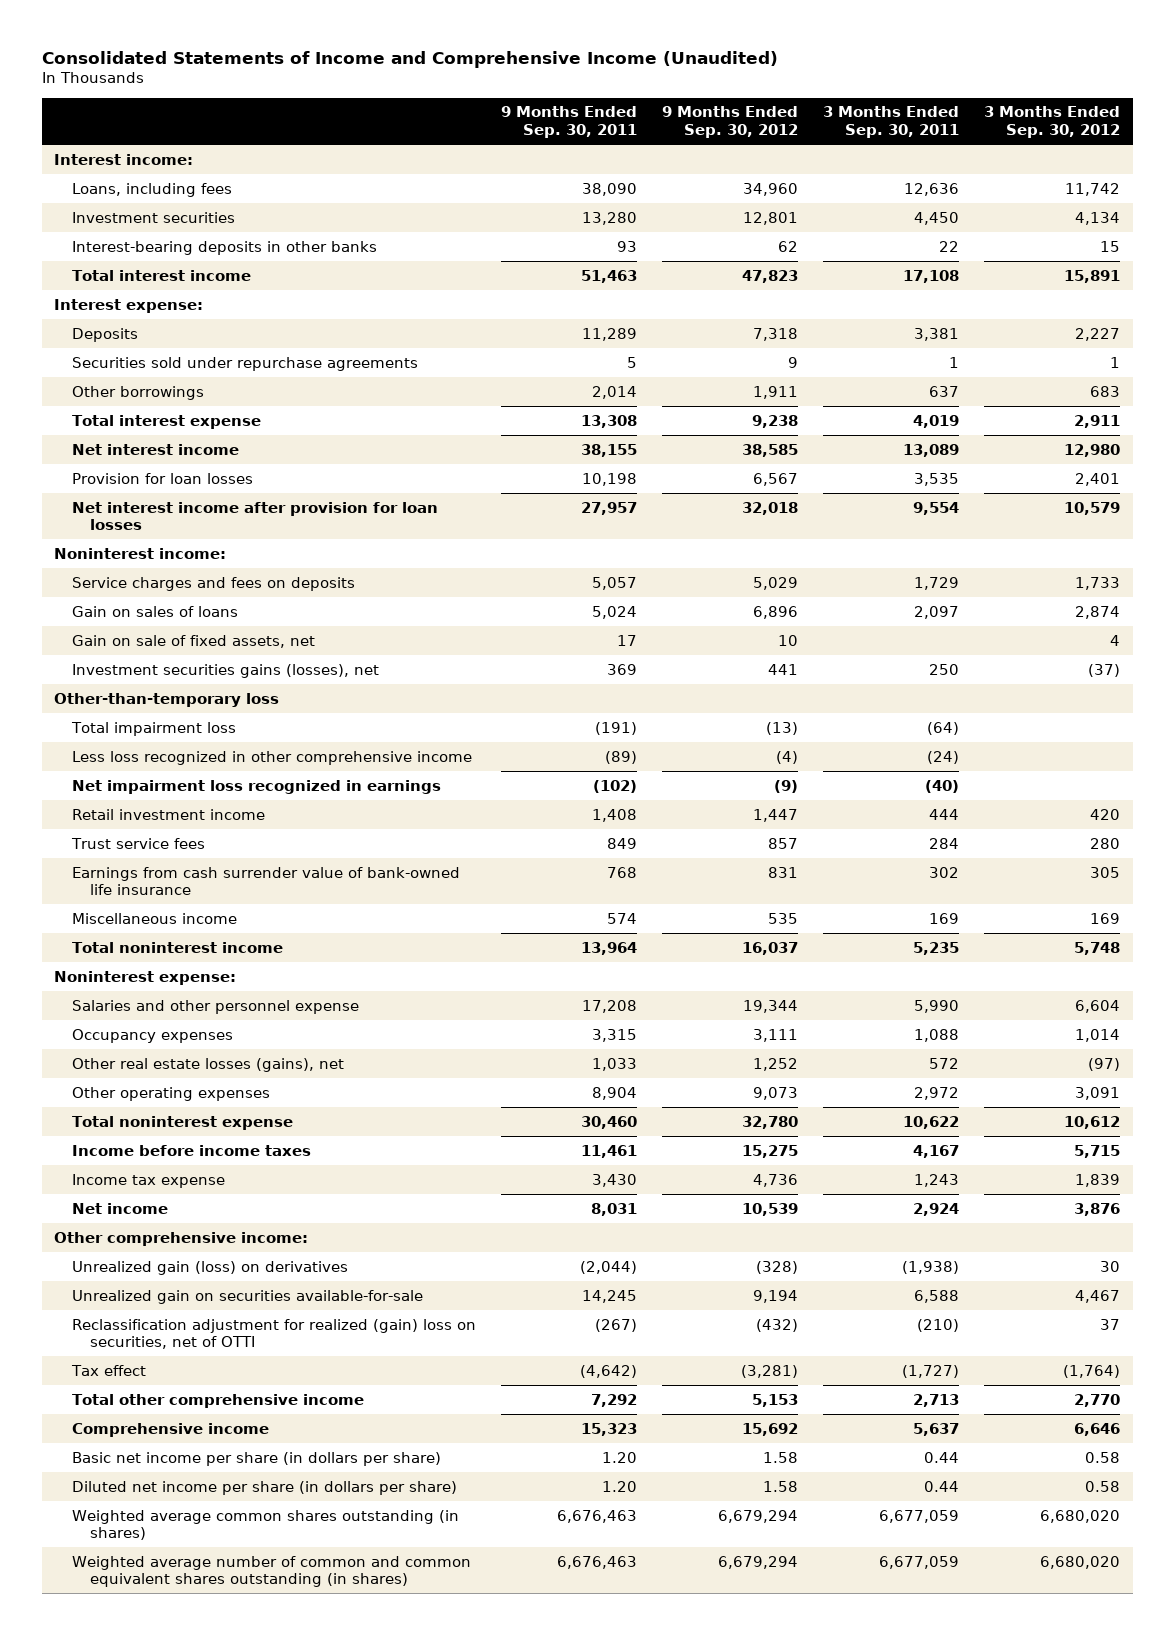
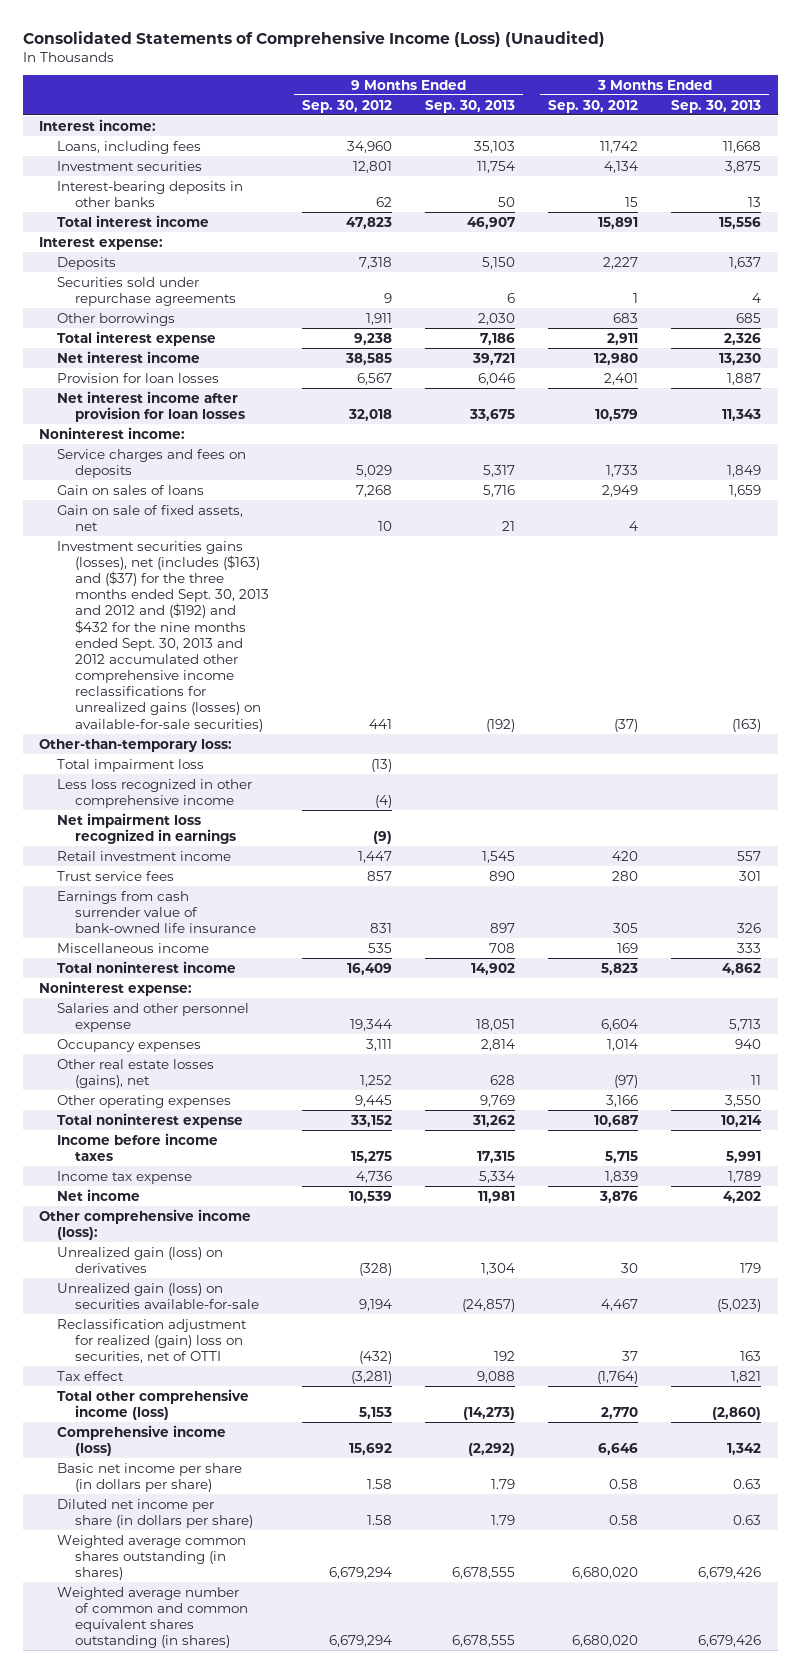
[41,50,778,68] Consolidated Statements of Income and Comprehensive Income (Unaudited) -> [22,30,605,47] Consolidated Statements of Comprehensive Income (Loss) (Unaudited)
[501,106,638,138] 9 Months Ended Sep. 30, 2011 -> none
[823,106,960,138] 3 Months Ended Sep. 30, 2011 -> none
none -> [425,99,516,113] Sep. 30, 2013
none -> [671,99,762,113] Sep. 30, 2013
[753,605,799,619] 6,896 -> [356,484,393,497] 7,268
[1075,605,1121,619] 2,874 -> [602,484,639,497] 2,949
[72,663,380,678] Investment securities gains (losses), net -> [57,540,270,732] Investment securities gains (losses), net (includes ($163) and ($37) for the three months ended Sept. 30, 2013 and 2012 and ($192) and $432 for the nine months ended Sept. 30, 2013 and 2012 accumulated other comprehensive income reclassifications for unrealized gains (losses) on available-for-sale securities)
[54,692,280,707] Other-than-temporary loss -> [39,738,233,752] Other-than-temporary loss:
[742,941,799,955] 16,037 -> [347,962,393,975] 16,409
[1074,941,1121,955] 5,748 -> [601,962,639,975] 5,823
[753,1086,799,1100] 9,073 -> [355,1094,393,1107] 9,445
[1075,1086,1121,1100] 3,091 -> [606,1094,639,1107] 3,166
[742,1115,799,1129] 32,780 -> [350,1114,393,1127] 33,152
[1064,1115,1121,1129] 10,612 -> [594,1114,639,1127] 10,687
[54,1231,309,1246] Other comprehensive income: -> [39,1208,252,1240] Other comprehensive income (loss):
[72,1289,424,1304] Unrealized gain on securities available-for-sale -> [57,1282,260,1309] Unrealized gain (loss) on securities available-for-sale
[72,1393,365,1408] Total other comprehensive income -> [57,1388,250,1420] Total other comprehensive income (loss)
[72,1422,270,1437] Comprehensive income -> [57,1424,227,1456] Comprehensive income (loss)

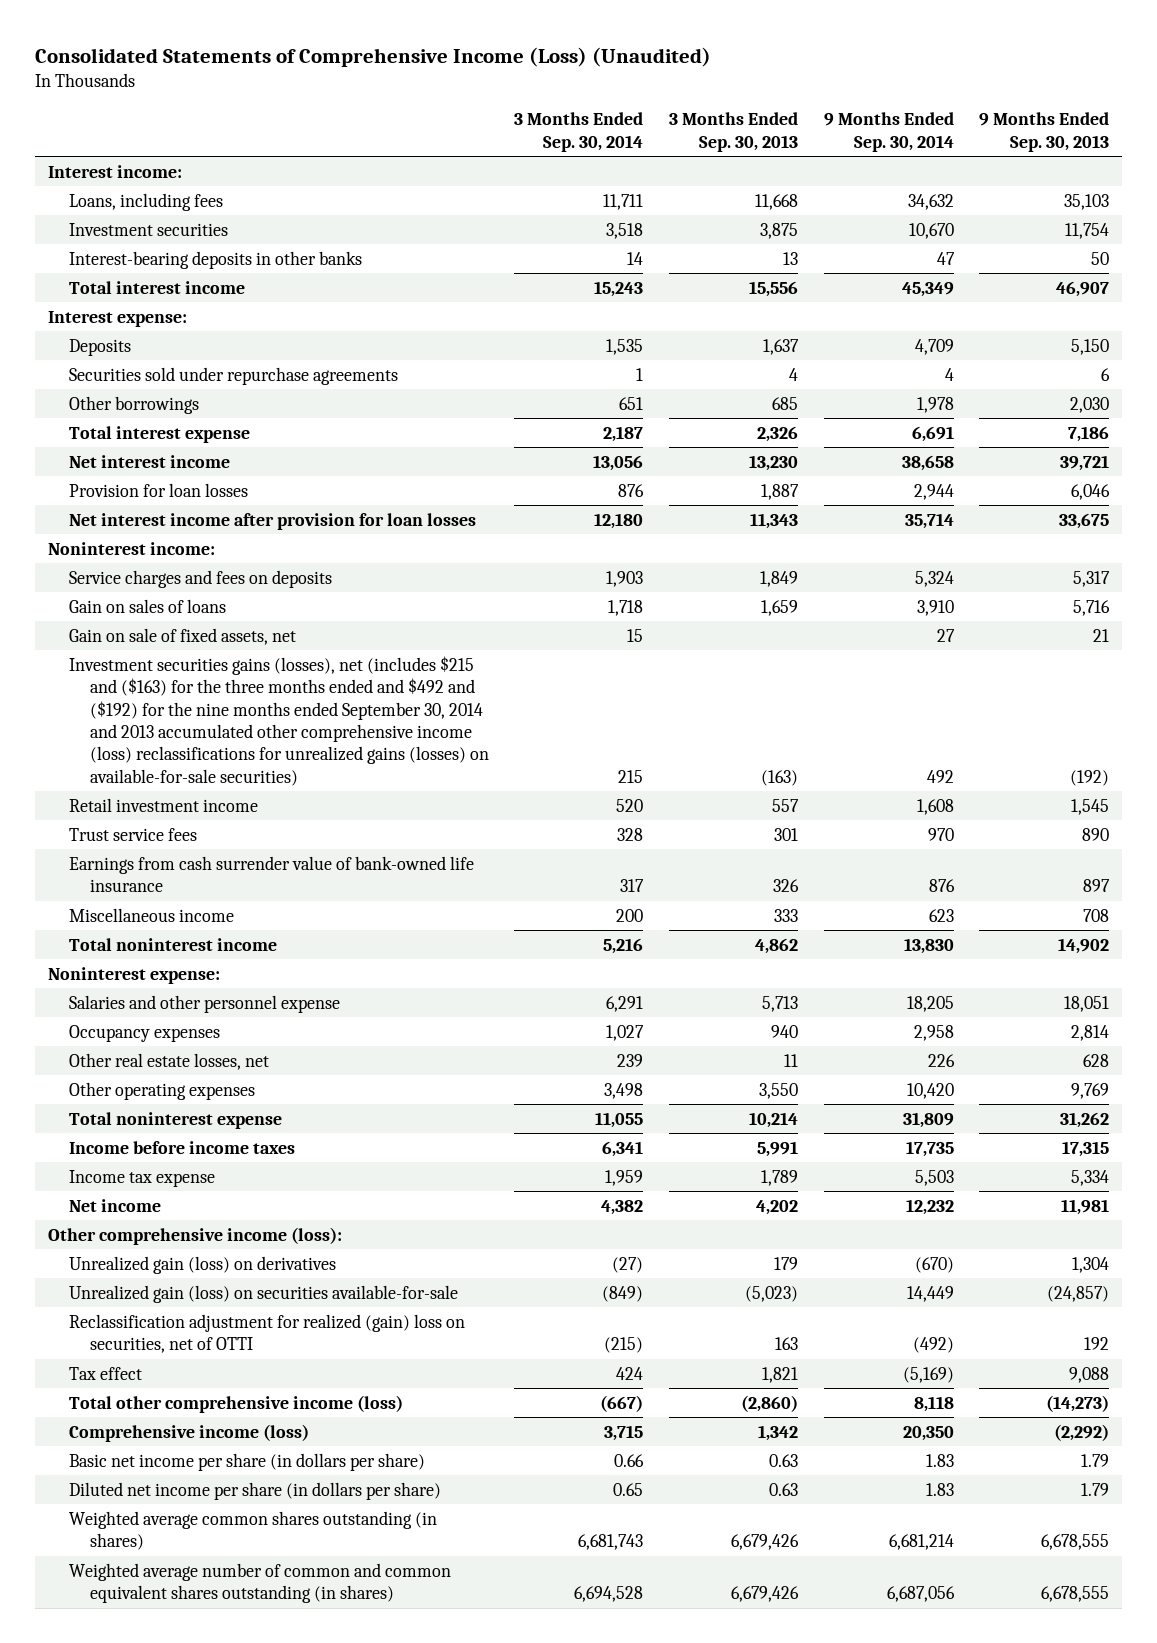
[302,99,393,113] Sep. 30, 2012 -> none
[548,99,639,113] Sep. 30, 2012 -> none
none -> [514,112,644,152] 3 Months Ended Sep. 30, 2014
none -> [823,112,954,152] 9 Months Ended Sep. 30, 2014
[39,738,233,752] Other-than-temporary loss: -> none
[57,758,205,772] Total impairment loss -> none
[57,778,253,808] Less loss recognized in other comprehensive income -> none
[57,812,237,844] Net impairment loss recognized in earnings -> none
[57,540,270,732] Investment securities gains (losses), net (includes ($163) and ($37) for the three months ended Sept. 30, 2013 and 2012 and ($192) and $432 for the nine months ended Sept. 30, 2013 and 2012 accumulated other comprehensive income reclassifications for unrealized gains (losses) on available-for-sale securities) -> [68,655,489,786] Investment securities gains (losses), net (includes $215 and ($163) for the three months ended and $492 and ($192) for the nine months ended September 30, 2014 and 2013 accumulated other comprehensive income (loss) reclassifications for unrealized gains (losses) on available-for-sale securities)
[57,1058,215,1088] Other real estate losses (gains), net -> [68,1052,269,1070] Other real estate losses, net

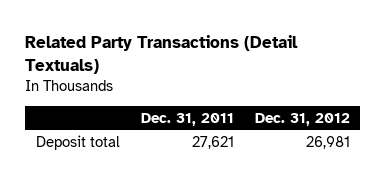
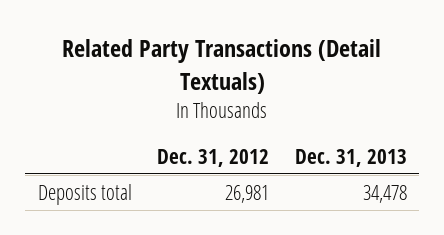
[140,112,234,126] Dec. 31, 2011 -> none
none -> [294,148,407,167] Dec. 31, 2013
[35,134,120,150] Deposit total -> [37,183,132,205] Deposits total

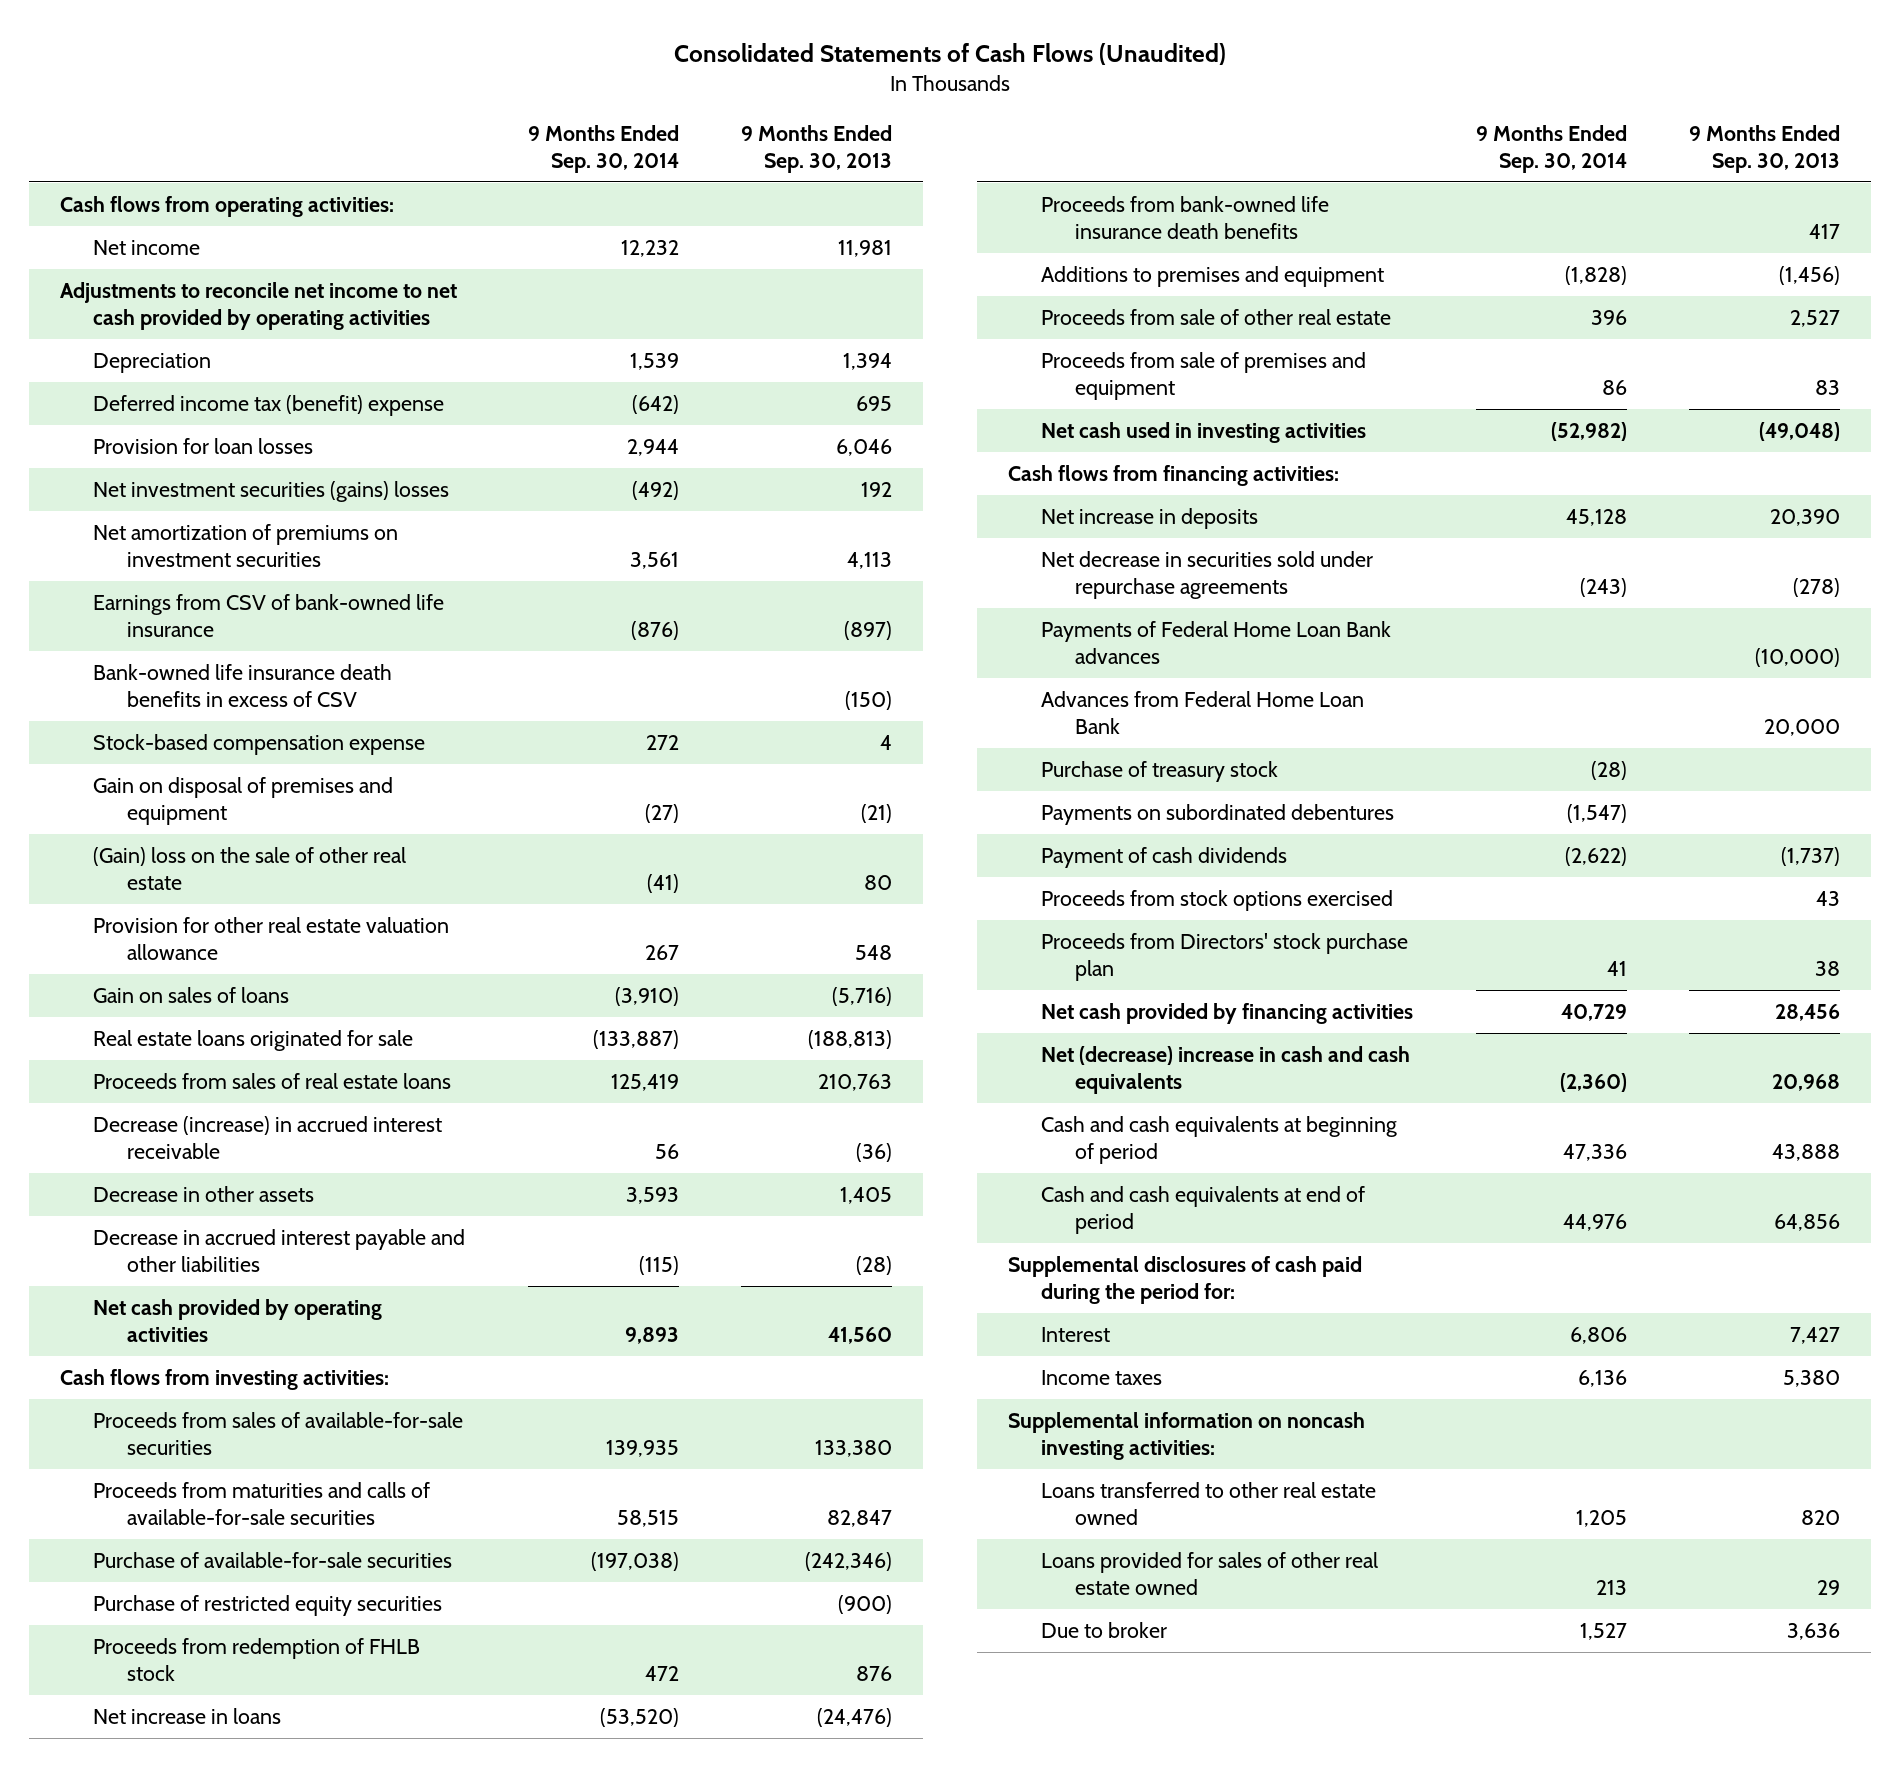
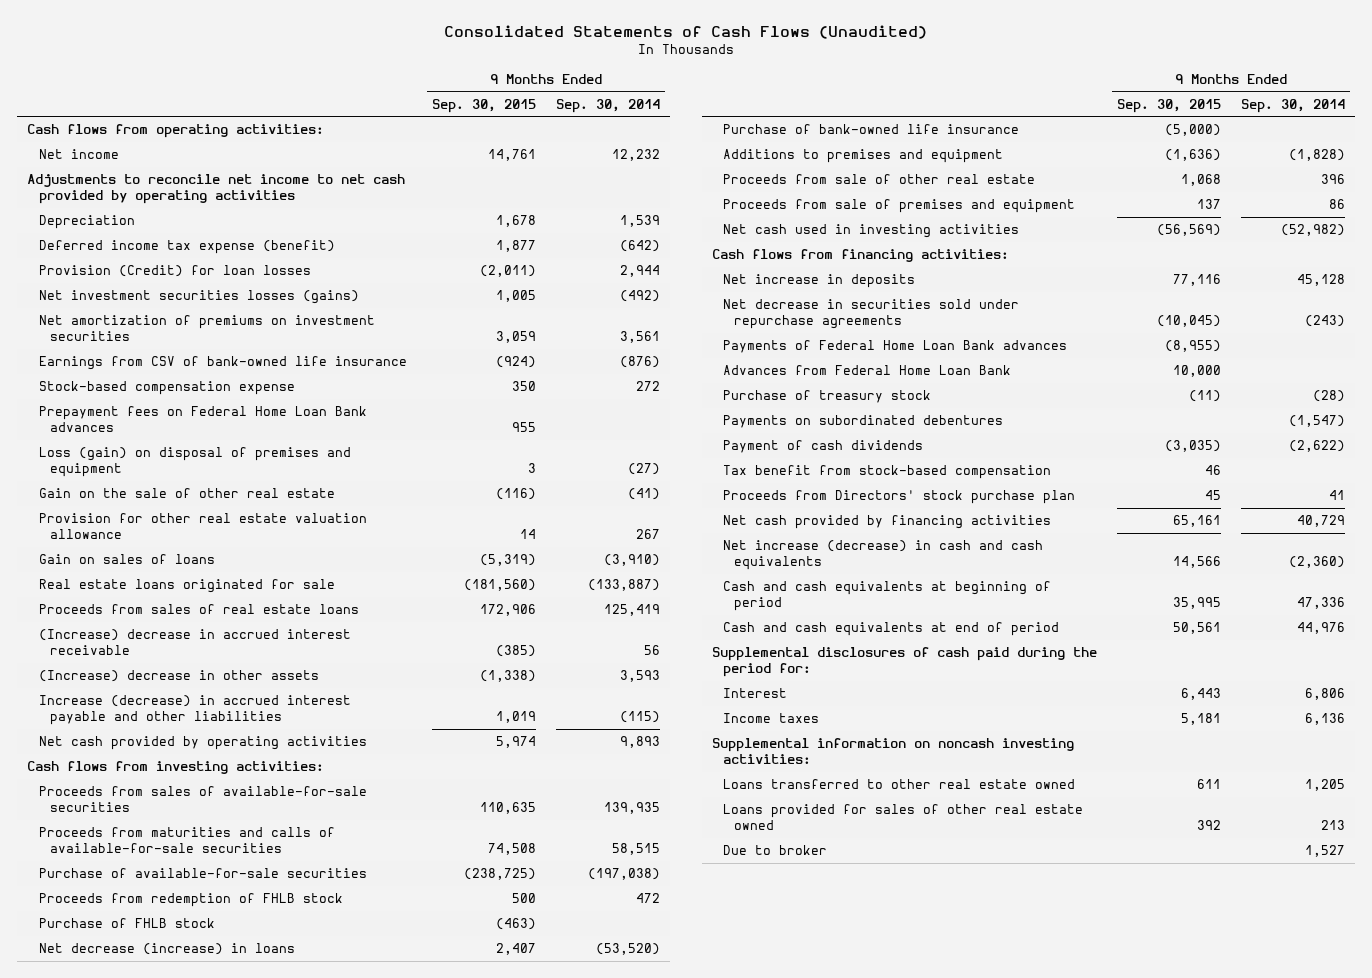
[741,125,893,173] 9 Months Ended Sep. 30, 2013 -> none
none -> [432,98,537,113] Sep. 30, 2015
[93,394,445,416] Deferred income tax (benefit) expense -> [38,240,335,255] Deferred income tax expense (benefit)
[93,437,314,454] Provision for loan losses -> [38,265,311,278] Provision (Credit) for loan losses
[93,480,450,502] Net investment securities (gains) losses -> [38,290,359,305] Net investment securities losses (gains)
[93,663,393,707] Bank-owned life insurance death benefits in excess of CSV -> none
none -> [38,406,367,433] Prepayment fees on Federal Home Loan Bank advances
[93,776,394,825] Gain on disposal of premises and equipment -> [38,447,351,478] Loss (gain) on disposal of premises and equipment
[93,846,407,890] (Gain) loss on the sale of other real estate -> [38,488,335,499] Gain on the sale of other real estate
[93,1115,443,1159] Decrease (increase) in accrued interest receivable -> [38,629,351,656] (Increase) decrease in accrued interest receivable
[93,1185,315,1202] Decrease in other assets -> [38,670,319,683] (Increase) decrease in other assets
[93,1228,466,1272] Decrease in accrued interest payable and other liabilities -> [38,695,351,726] Increase (decrease) in accrued interest payable and other liabilities
[93,1594,443,1616] Purchase of restricted equity securities -> none
[1041,195,1330,239] Proceeds from bank-owned life insurance death benefits -> none
none -> [38,918,215,929] Purchase of FHLB stock
[93,1707,282,1724] Net increase in loans -> [38,943,295,956] Net decrease (increase) in loans
none -> [722,124,1019,135] Purchase of bank-owned life insurance
[1041,889,1394,911] Proceeds from stock options exercised -> none
none -> [722,465,1051,480] Tax benefit from stock-based compensation
[1041,1045,1411,1094] Net (decrease) increase in cash and cash equivalents -> [722,540,1043,571] Net increase (decrease) in cash and cash equivalents

